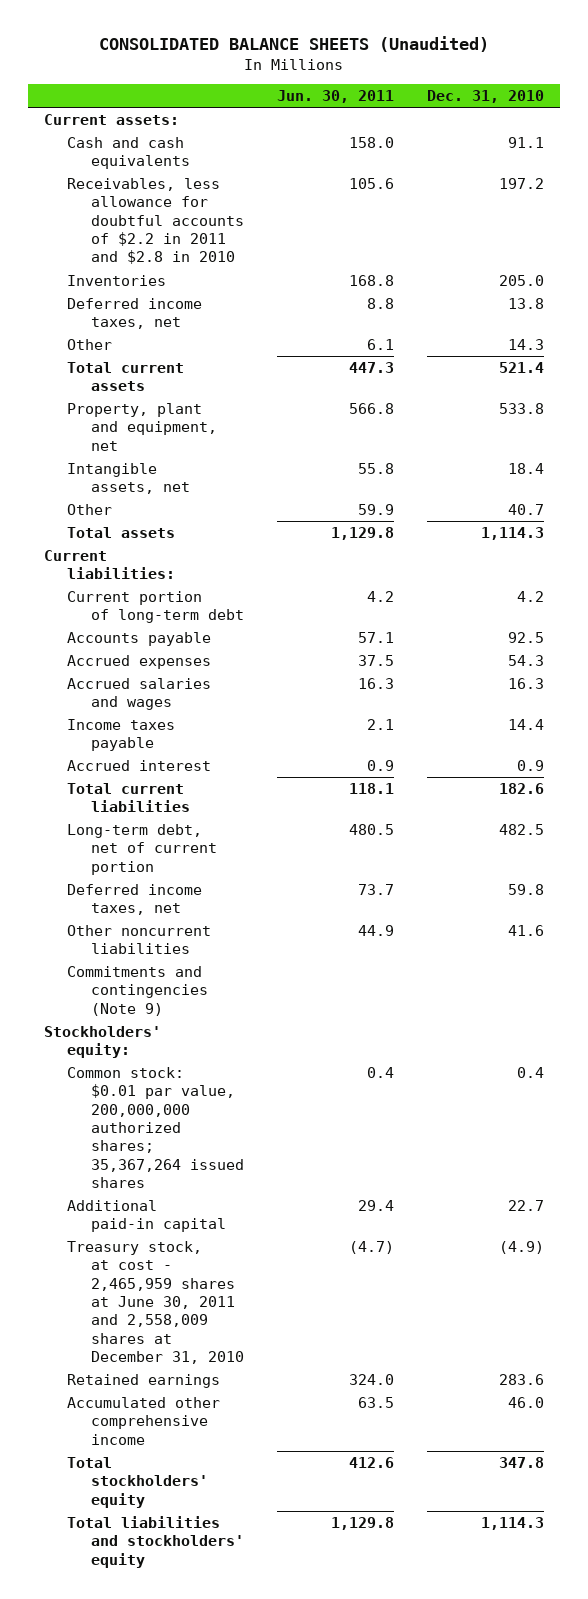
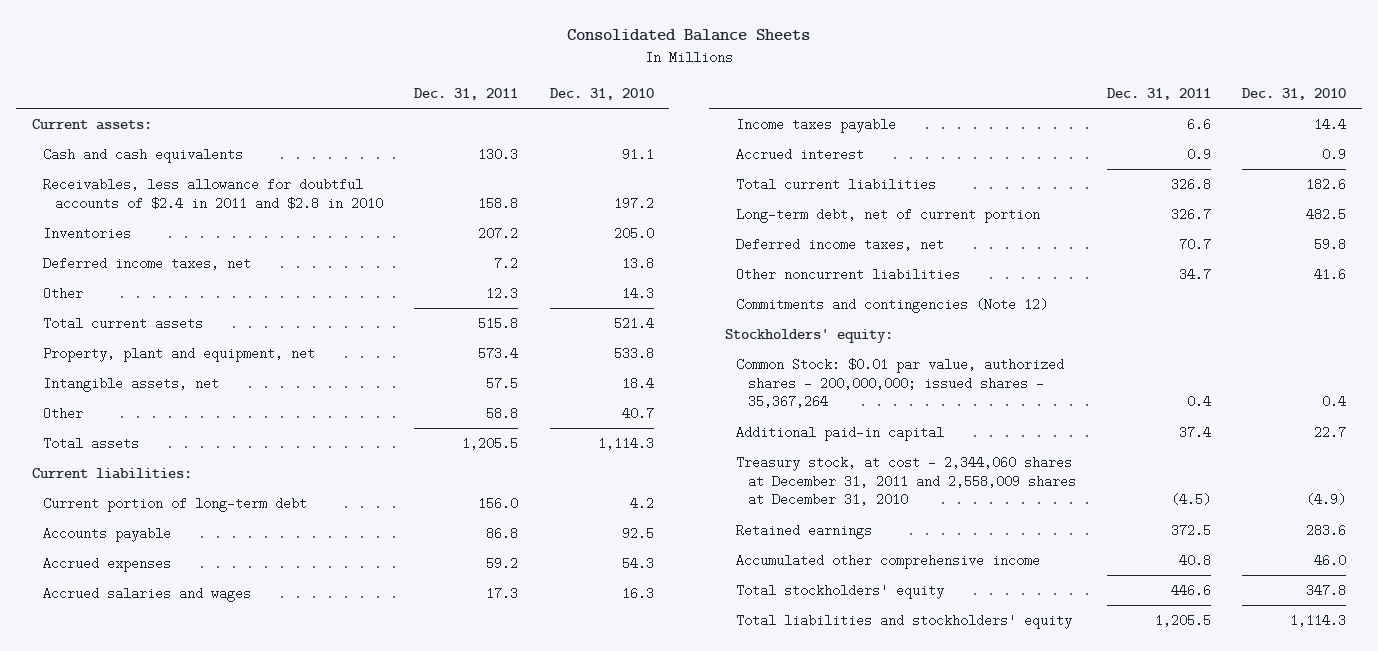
[99,36,490,53] CONSOLIDATED BALANCE SHEETS (Unaudited) -> [567,29,811,42] Consolidated Balance Sheets
[276,90,394,104] Jun. 30, 2011 -> none
none -> [414,87,519,100] Dec. 31, 2011
[67,177,244,265] Receivables, less allowance for doubtful accounts of $2.2 in 2011 and $2.8 in 2010 -> [43,178,383,210] Receivables, less allowance for doubtful accounts of $2.4 in 2011 and $2.8 in 2010
[67,965,208,1016] Commitments and contingencies (Note 9) -> [736,298,1049,314] Commitments and contingencies (Note 12)
[67,1066,244,1189] Common stock: $0.01 par value, 200,000,000 authorized shares; 35,367,264 issued shares -> [736,358,1065,409] Common Stock: $0.01 par value, authorized shares - 200,000,000; issued shares - 35,367,264
[67,1240,244,1365] Treasury stock, at cost - 2,465,959 shares at June 30, 2011 and 2,558,009 shares at December 31, 2010 -> [736,456,1076,507] Treasury stock, at cost - 2,344,060 shares at December 31, 2011 and 2,558,009 shares at December 31, 2010

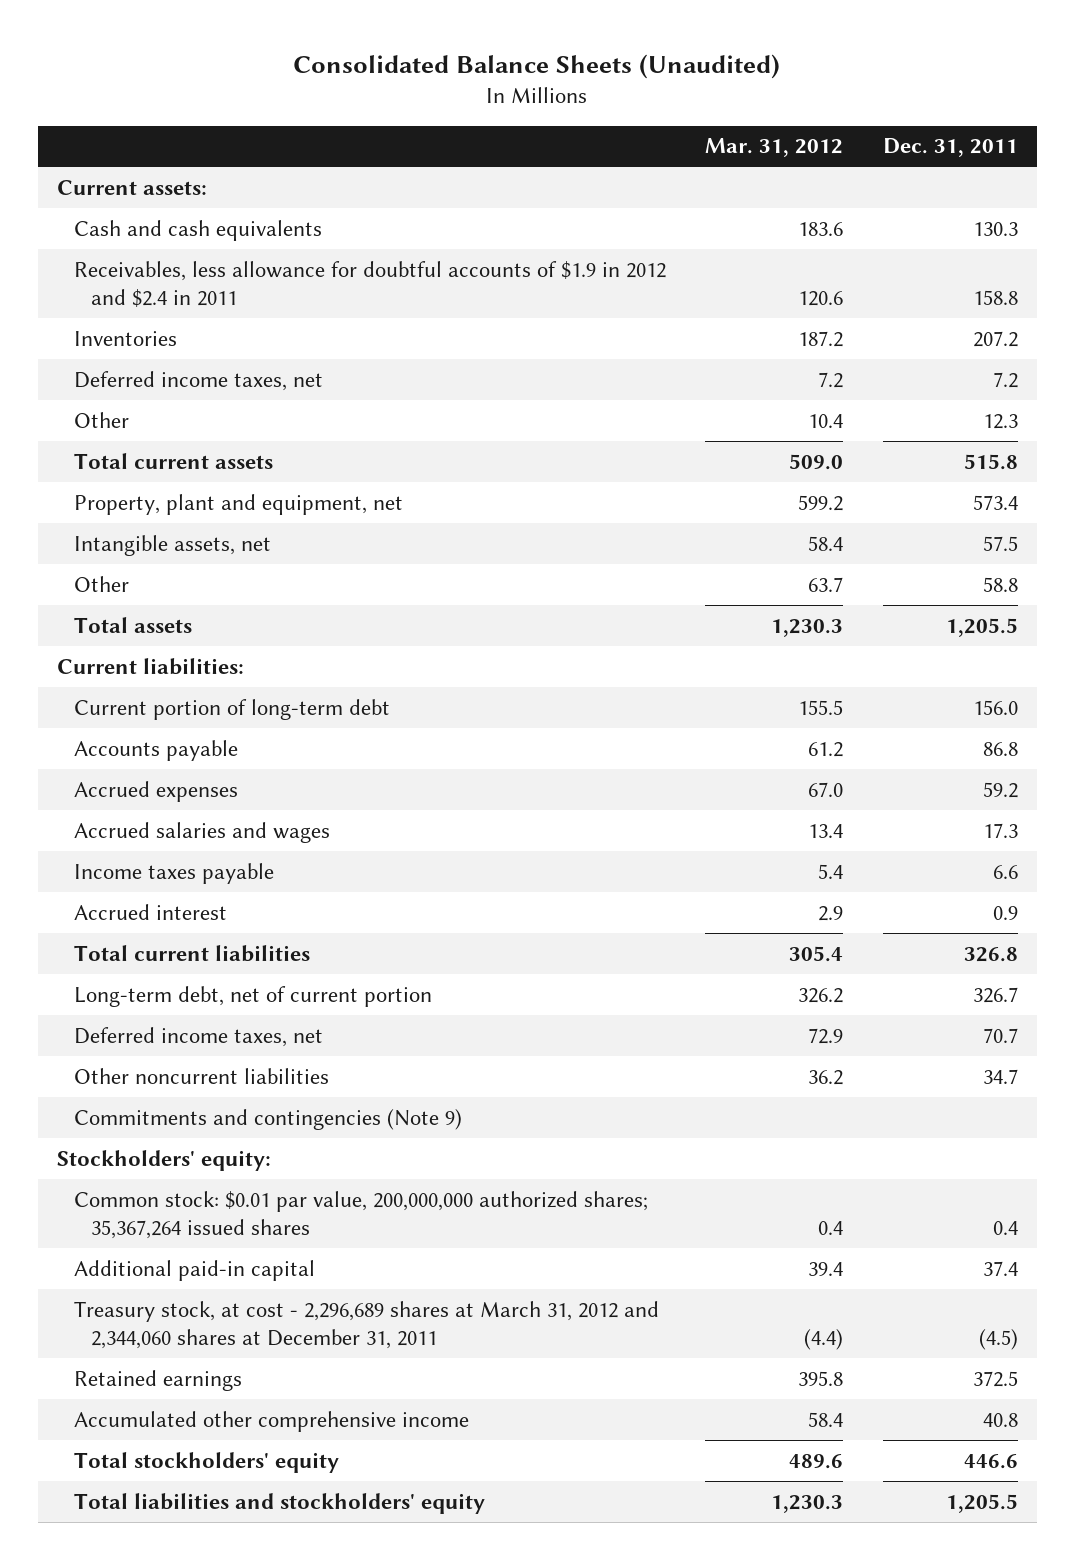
[567,29,811,42] Consolidated Balance Sheets -> [293,53,781,79] Consolidated Balance Sheets (Unaudited)
[549,87,654,100] Dec. 31, 2010 -> none
none -> [705,138,844,158] Mar. 31, 2012
[43,178,383,210] Receivables, less allowance for doubtful accounts of $2.4 in 2011 and $2.8 in 2010 -> [74,260,667,308] Receivables, less allowance for doubtful accounts of $1.9 in 2012 and $2.4 in 2011
[736,298,1049,314] Commitments and contingencies (Note 12) -> [74,1108,463,1130] Commitments and contingencies (Note 9)
[736,358,1065,409] Common Stock: $0.01 par value, authorized shares - 200,000,000; issued shares - 35,367,264 -> [74,1190,649,1240] Common stock: $0.01 par value, 200,000,000 authorized shares; 35,367,264 issued shares
[736,456,1076,507] Treasury stock, at cost - 2,344,060 shares at December 31, 2011 and 2,558,009 shares at December 31, 2010 -> [74,1300,660,1350] Treasury stock, at cost - 2,296,689 shares at March 31, 2012 and 2,344,060 shares at December 31, 2011

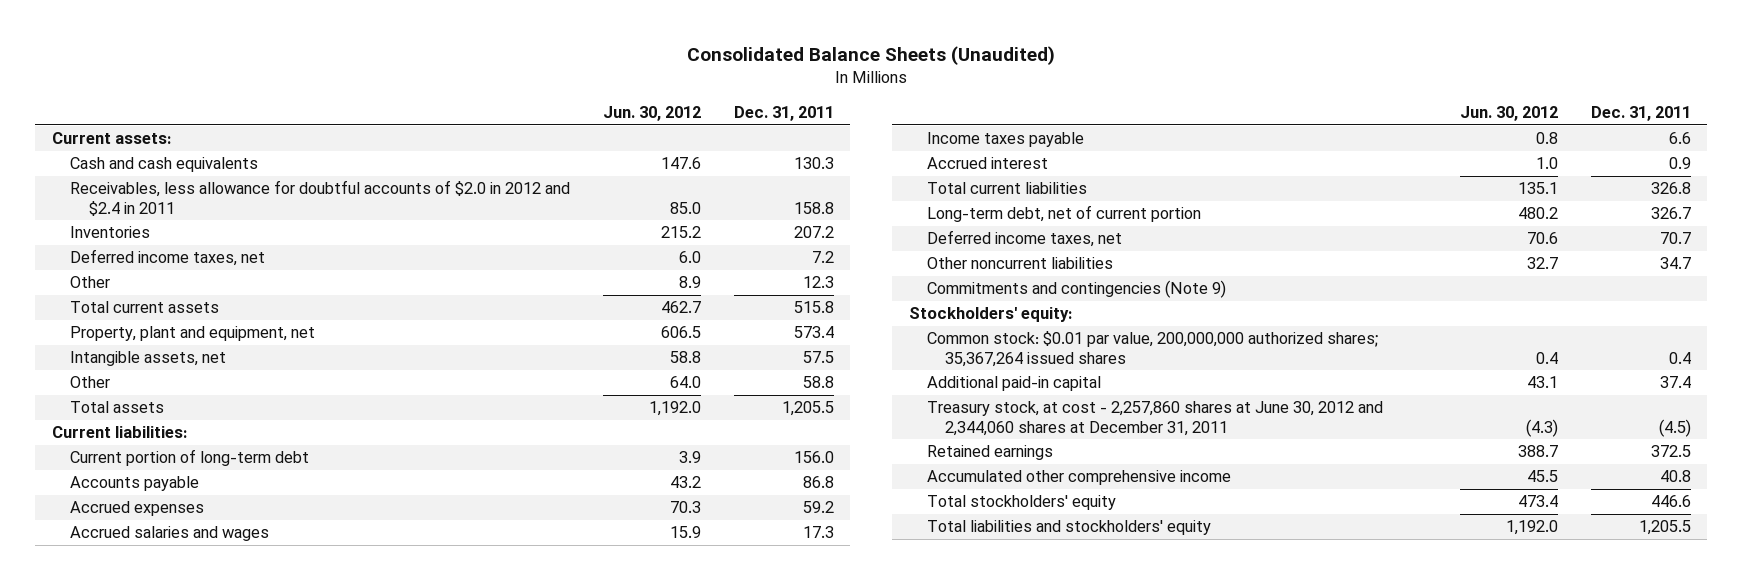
[705,138,844,158] Mar. 31, 2012 -> none
none -> [603,106,702,122] Jun. 30, 2012
[74,260,667,308] Receivables, less allowance for doubtful accounts of $1.9 in 2012 and $2.4 in 2011 -> [70,180,571,216] Receivables, less allowance for doubtful accounts of $2.0 in 2012 and $2.4 in 2011
[74,1300,660,1350] Treasury stock, at cost - 2,296,689 shares at March 31, 2012 and 2,344,060 shares at December 31, 2011 -> [927,401,1384,436] Treasury stock, at cost - 2,257,860 shares at June 30, 2012 and 2,344,060 shares at December 31, 2011

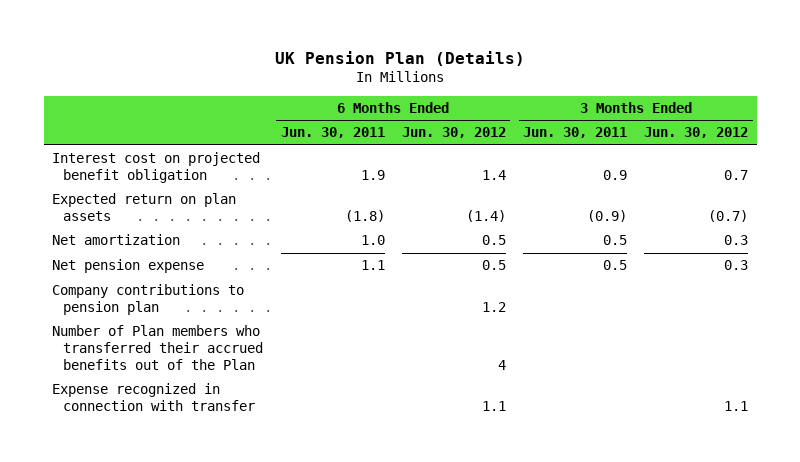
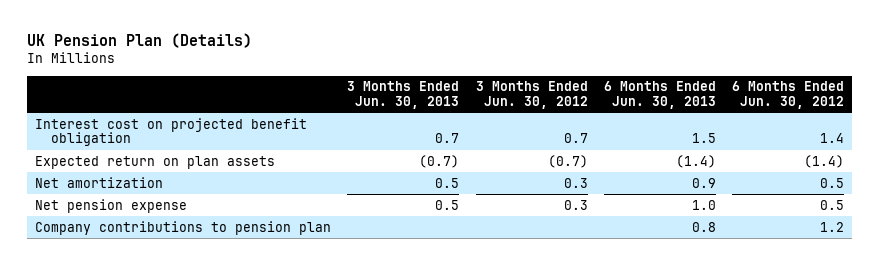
[280,127,385,139] Jun. 30, 2011 -> none
[523,127,628,139] Jun. 30, 2011 -> none
none -> [347,81,460,109] 3 Months Ended Jun. 30, 2013
none -> [603,81,716,109] 6 Months Ended Jun. 30, 2013
[52,325,264,370] Number of Plan members who transferred their accrued benefits out of the Plan -> none
[52,383,256,411] Expense recognized in connection with transfer -> none

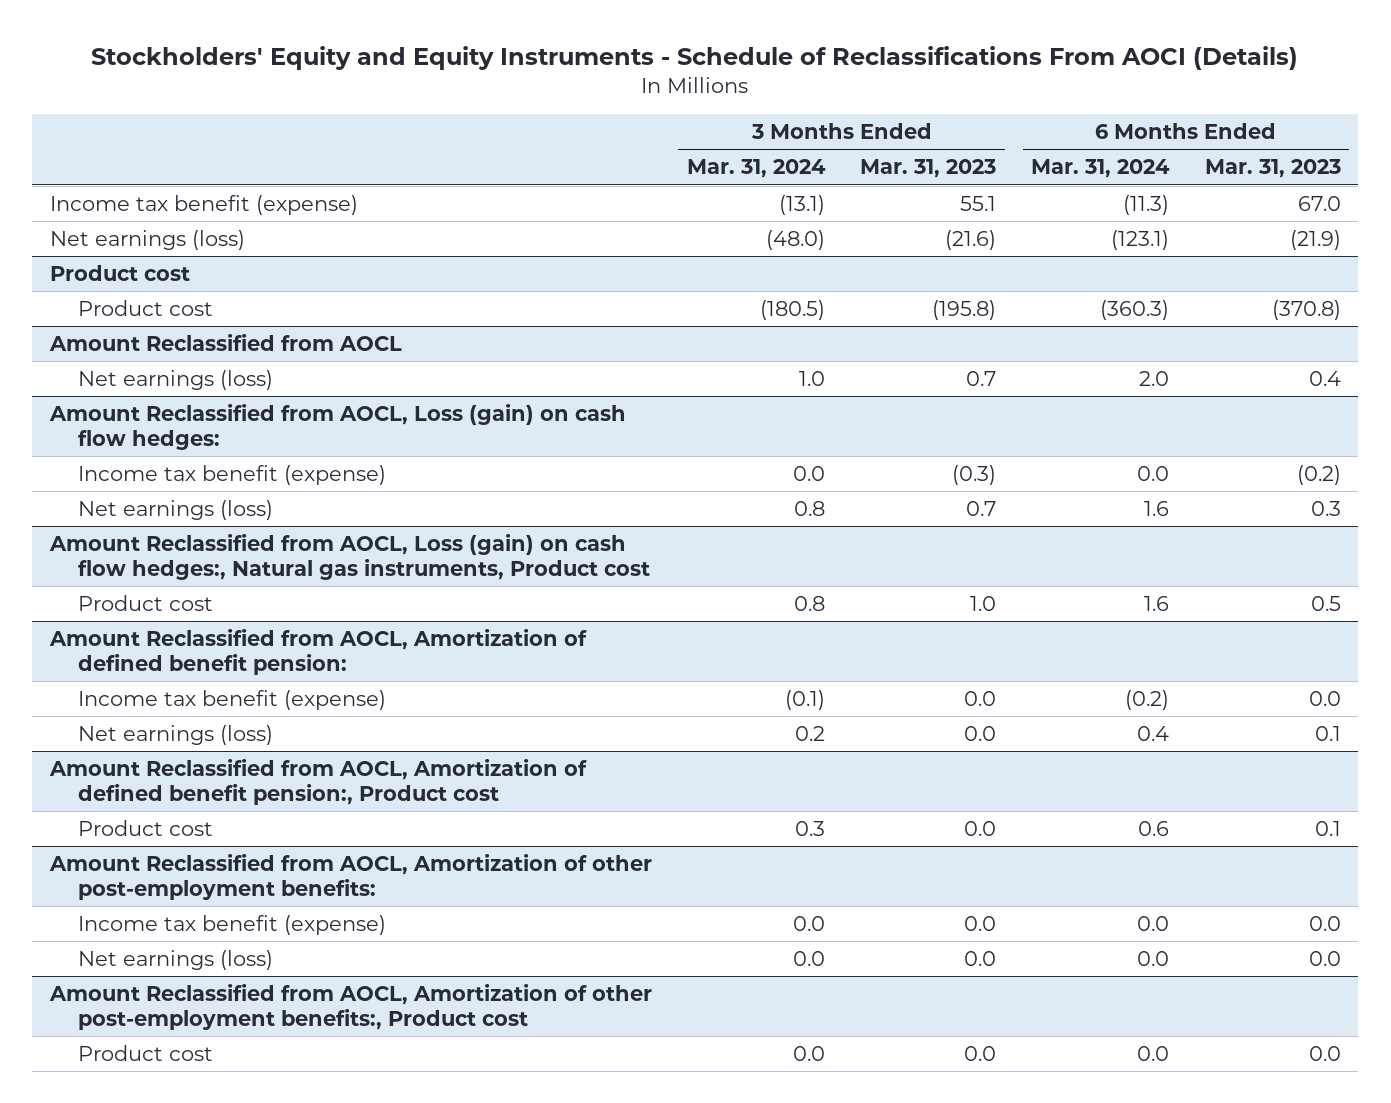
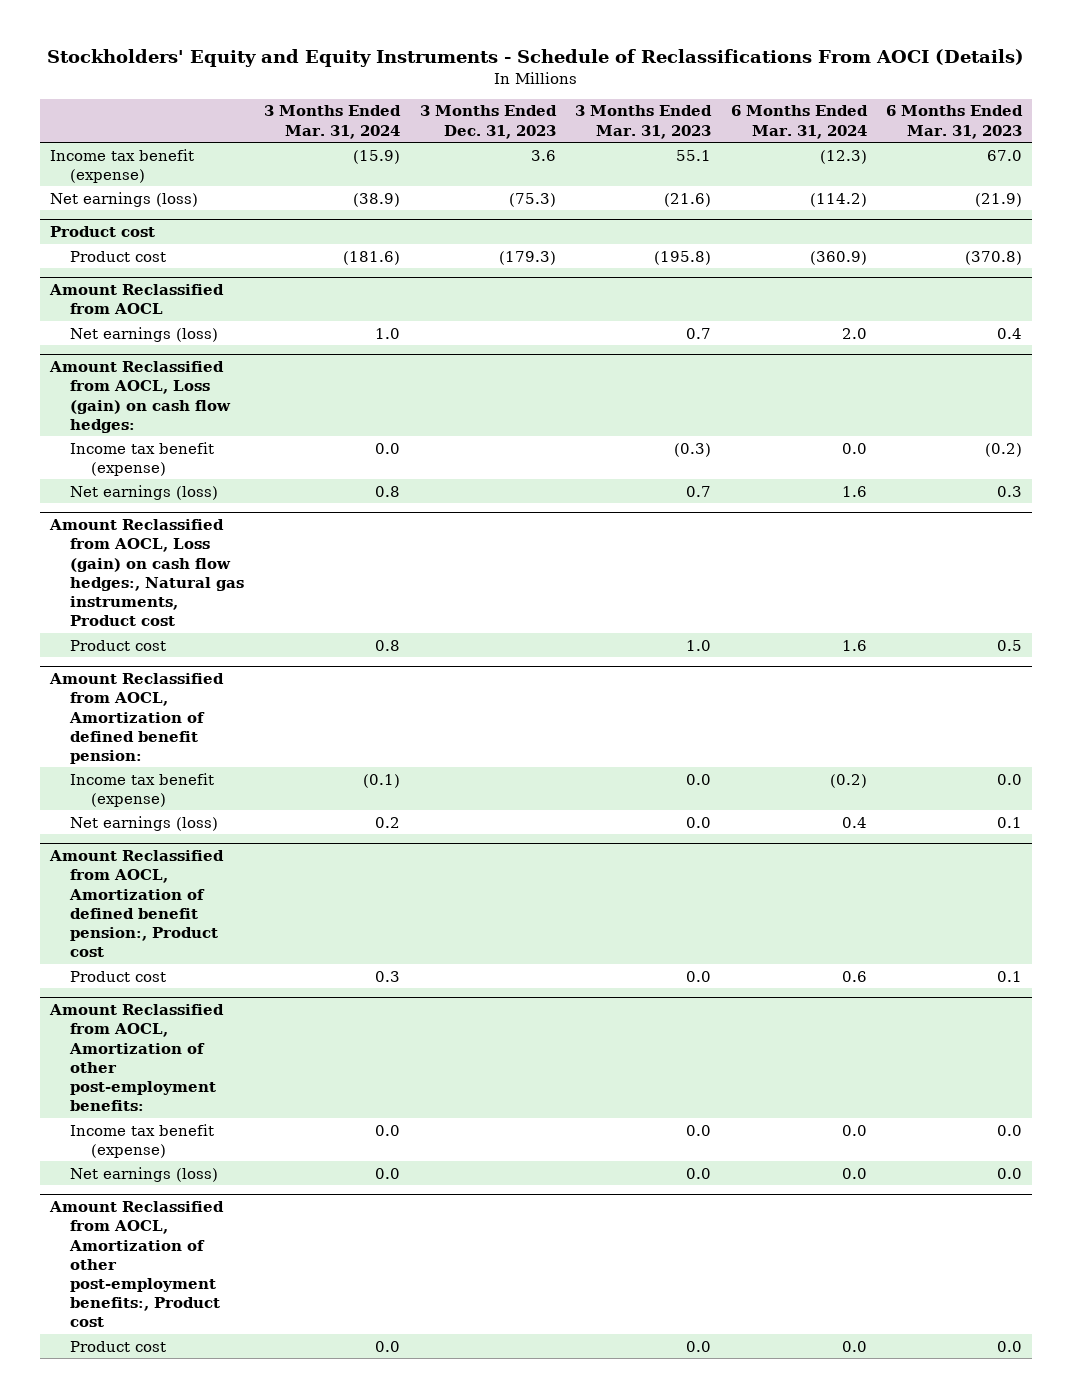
none -> [419,105,557,139] 3 Months Ended Dec. 31, 2023
[779,195,826,216] (13.1) -> [353,149,401,164] (15.9)
[1123,195,1170,216] (11.3) -> [819,149,867,164] (12.3)
[766,230,826,251] (48.0) -> [353,192,401,207] (38.9)
[1111,230,1170,251] (123.1) -> [809,192,867,207] (114.2)
[760,300,826,321] (180.5) -> [343,250,401,265] (181.6)
[1100,300,1170,321] (360.3) -> [809,250,867,265] (360.9)

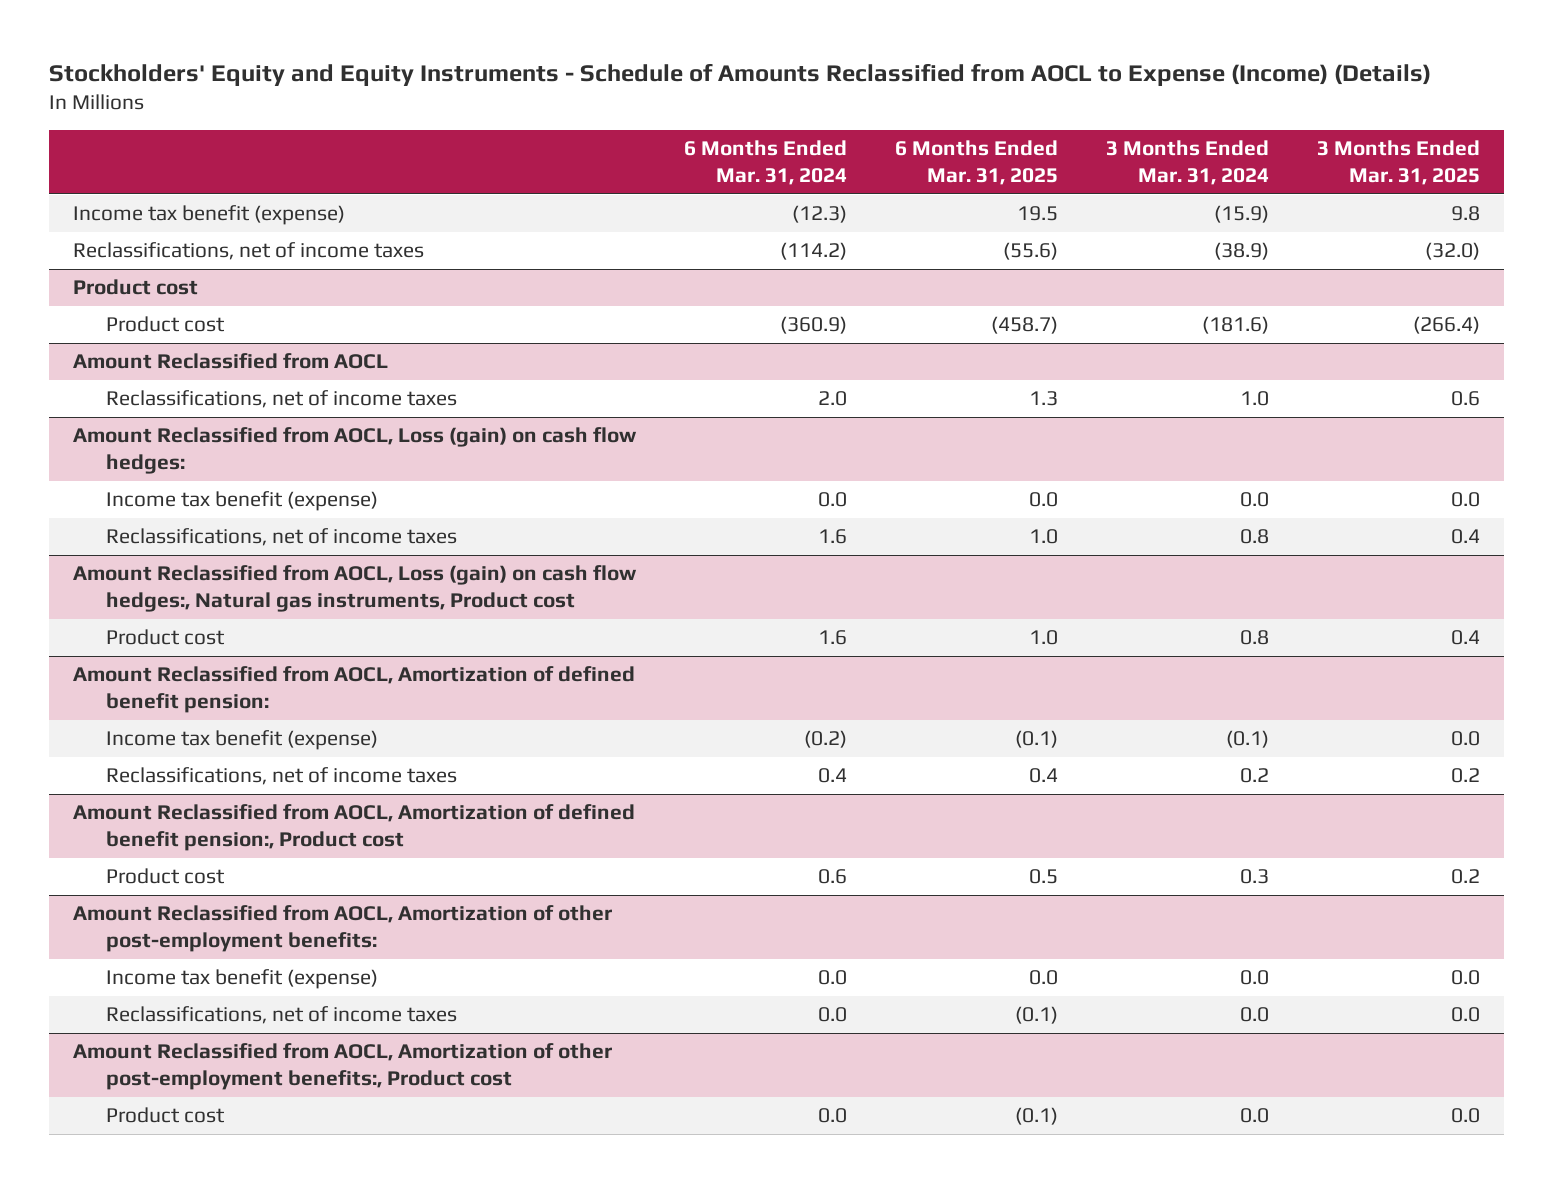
[46,49,1024,68] Stockholders' Equity and Equity Instruments - Schedule of Reclassifications From AOCI (Details) -> [48,62,1431,86] Stockholders' Equity and Equity Instruments - Schedule of Amounts Reclassified from AOCL to Expense (Income) (Details)
[419,105,557,139] 3 Months Ended Dec. 31, 2023 -> none
[575,105,713,139] 3 Months Ended Mar. 31, 2023 -> none
[886,105,1024,139] 6 Months Ended Mar. 31, 2023 -> none
none -> [894,140,1058,185] 6 Months Ended Mar. 31, 2025
none -> [1317,140,1481,185] 3 Months Ended Mar. 31, 2025
[49,191,198,207] Net earnings (loss) -> [72,242,424,261] Reclassifications, net of income taxes
[70,326,219,342] Net earnings (loss) -> [105,390,457,409] Reclassifications, net of income taxes
[70,484,219,500] Net earnings (loss) -> [105,528,457,547] Reclassifications, net of income taxes
[70,815,219,831] Net earnings (loss) -> [105,767,457,786] Reclassifications, net of income taxes
[70,1166,219,1182] Net earnings (loss) -> [105,1006,457,1025] Reclassifications, net of income taxes

